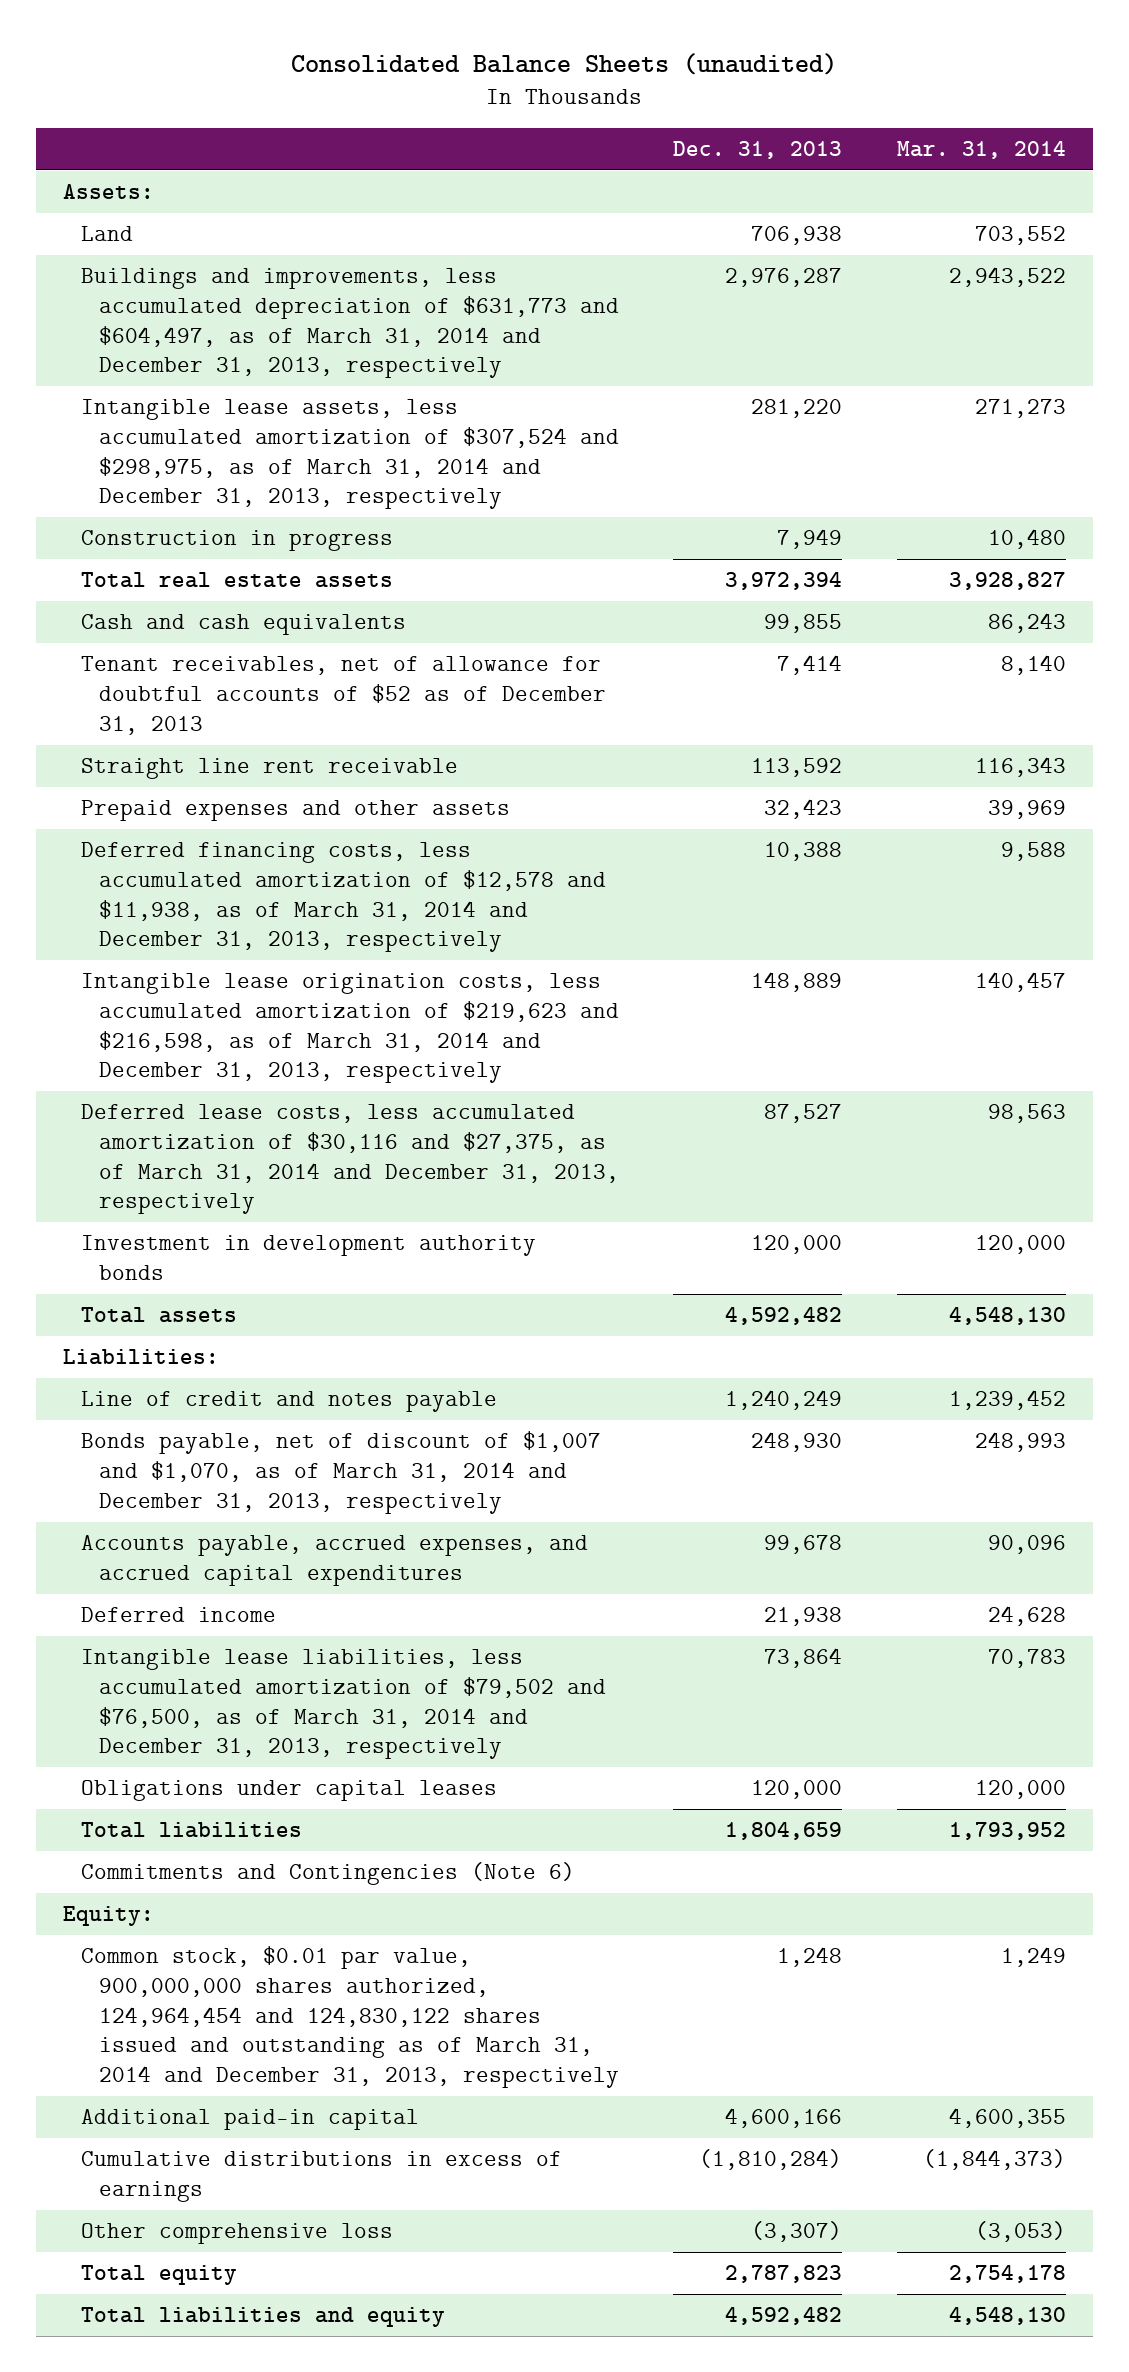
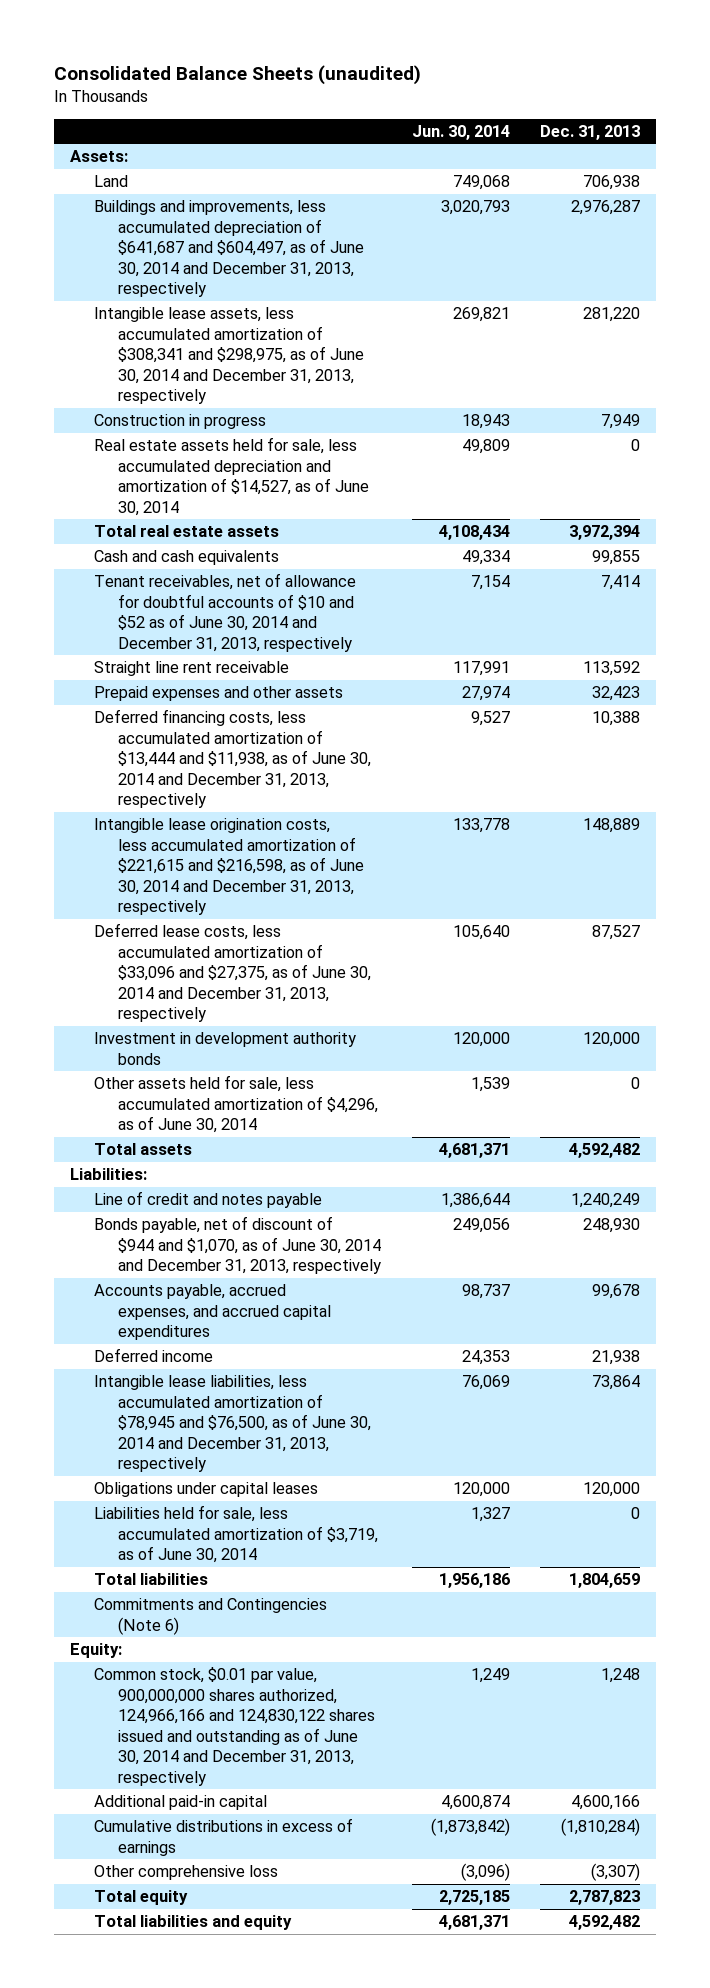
[896,141,1066,160] Mar. 31, 2014 -> none
none -> [411,124,510,140] Jun. 30, 2014
[80,268,619,379] Buildings and improvements, less accumulated depreciation of $631,773 and $604,497, as of March 31, 2014 and December 31, 2013, respectively -> [93,200,365,298] Buildings and improvements, less accumulated depreciation of $641,687 and $604,497, as of June 30, 2014 and December 31, 2013, respectively
[80,399,619,510] Intangible lease assets, less accumulated amortization of $307,524 and $298,975, as of March 31, 2014 and December 31, 2013, respectively -> [93,307,365,405] Intangible lease assets, less accumulated amortization of $308,341 and $298,975, as of June 30, 2014 and December 31, 2013, respectively
none -> [93,437,370,516] Real estate assets held for sale, less accumulated depreciation and amortization of $14,527, as of June 30, 2014
[80,656,606,735] Tenant receivables, net of allowance for doubtful accounts of $52 as of December 31, 2013 -> [93,573,356,652] Tenant receivables, net of allowance for doubtful accounts of $10 and $52 as of June 30, 2014 and December 31, 2013, respectively
[80,842,606,953] Deferred financing costs, less accumulated amortization of $12,578 and $11,938, as of March 31, 2014 and December 31, 2013, respectively -> [93,709,372,809] Deferred financing costs, less accumulated amortization of $13,444 and $11,938, as of June 30, 2014 and December 31, 2013, respectively
[80,973,619,1084] Intangible lease origination costs, less accumulated amortization of $219,623 and $216,598, as of March 31, 2014 and December 31, 2013, respectively -> [93,818,365,916] Intangible lease origination costs, less accumulated amortization of $221,615 and $216,598, as of June 30, 2014 and December 31, 2013, respectively
[80,1104,619,1215] Deferred lease costs, less accumulated amortization of $30,116 and $27,375, as of March 31, 2014 and December 31, 2013, respectively -> [93,923,372,1023] Deferred lease costs, less accumulated amortization of $33,096 and $27,375, as of June 30, 2014 and December 31, 2013, respectively
none -> [93,1075,379,1134] Other assets held for sale, less accumulated amortization of $4,296, as of June 30, 2014
[80,1431,601,1514] Bonds payable, net of discount of $1,007 and $1,070, as of March 31, 2014 and December 31, 2013, respectively -> [93,1216,382,1275] Bonds payable, net of discount of $944 and $1,070, as of June 30, 2014 and December 31, 2013, respectively
[80,1649,606,1760] Intangible lease liabilities, less accumulated amortization of $79,502 and $76,500, as of March 31, 2014 and December 31, 2013, respectively -> [93,1375,372,1473] Intangible lease liabilities, less accumulated amortization of $78,945 and $76,500, as of June 30, 2014 and December 31, 2013, respectively
none -> [93,1505,379,1564] Liabilities held for sale, less accumulated amortization of $3,719, as of June 30, 2014
[80,1946,619,2089] Common stock, $0.01 par value, 900,000,000 shares authorized, 124,964,454 and 124,830,122 shares issued and outstanding as of March 31, 2014 and December 31, 2013, respectively -> [93,1667,376,1786] Common stock, $0.01 par value, 900,000,000 shares authorized, 124,966,166 and 124,830,122 shares issued and outstanding as of June 30, 2014 and December 31, 2013, respectively

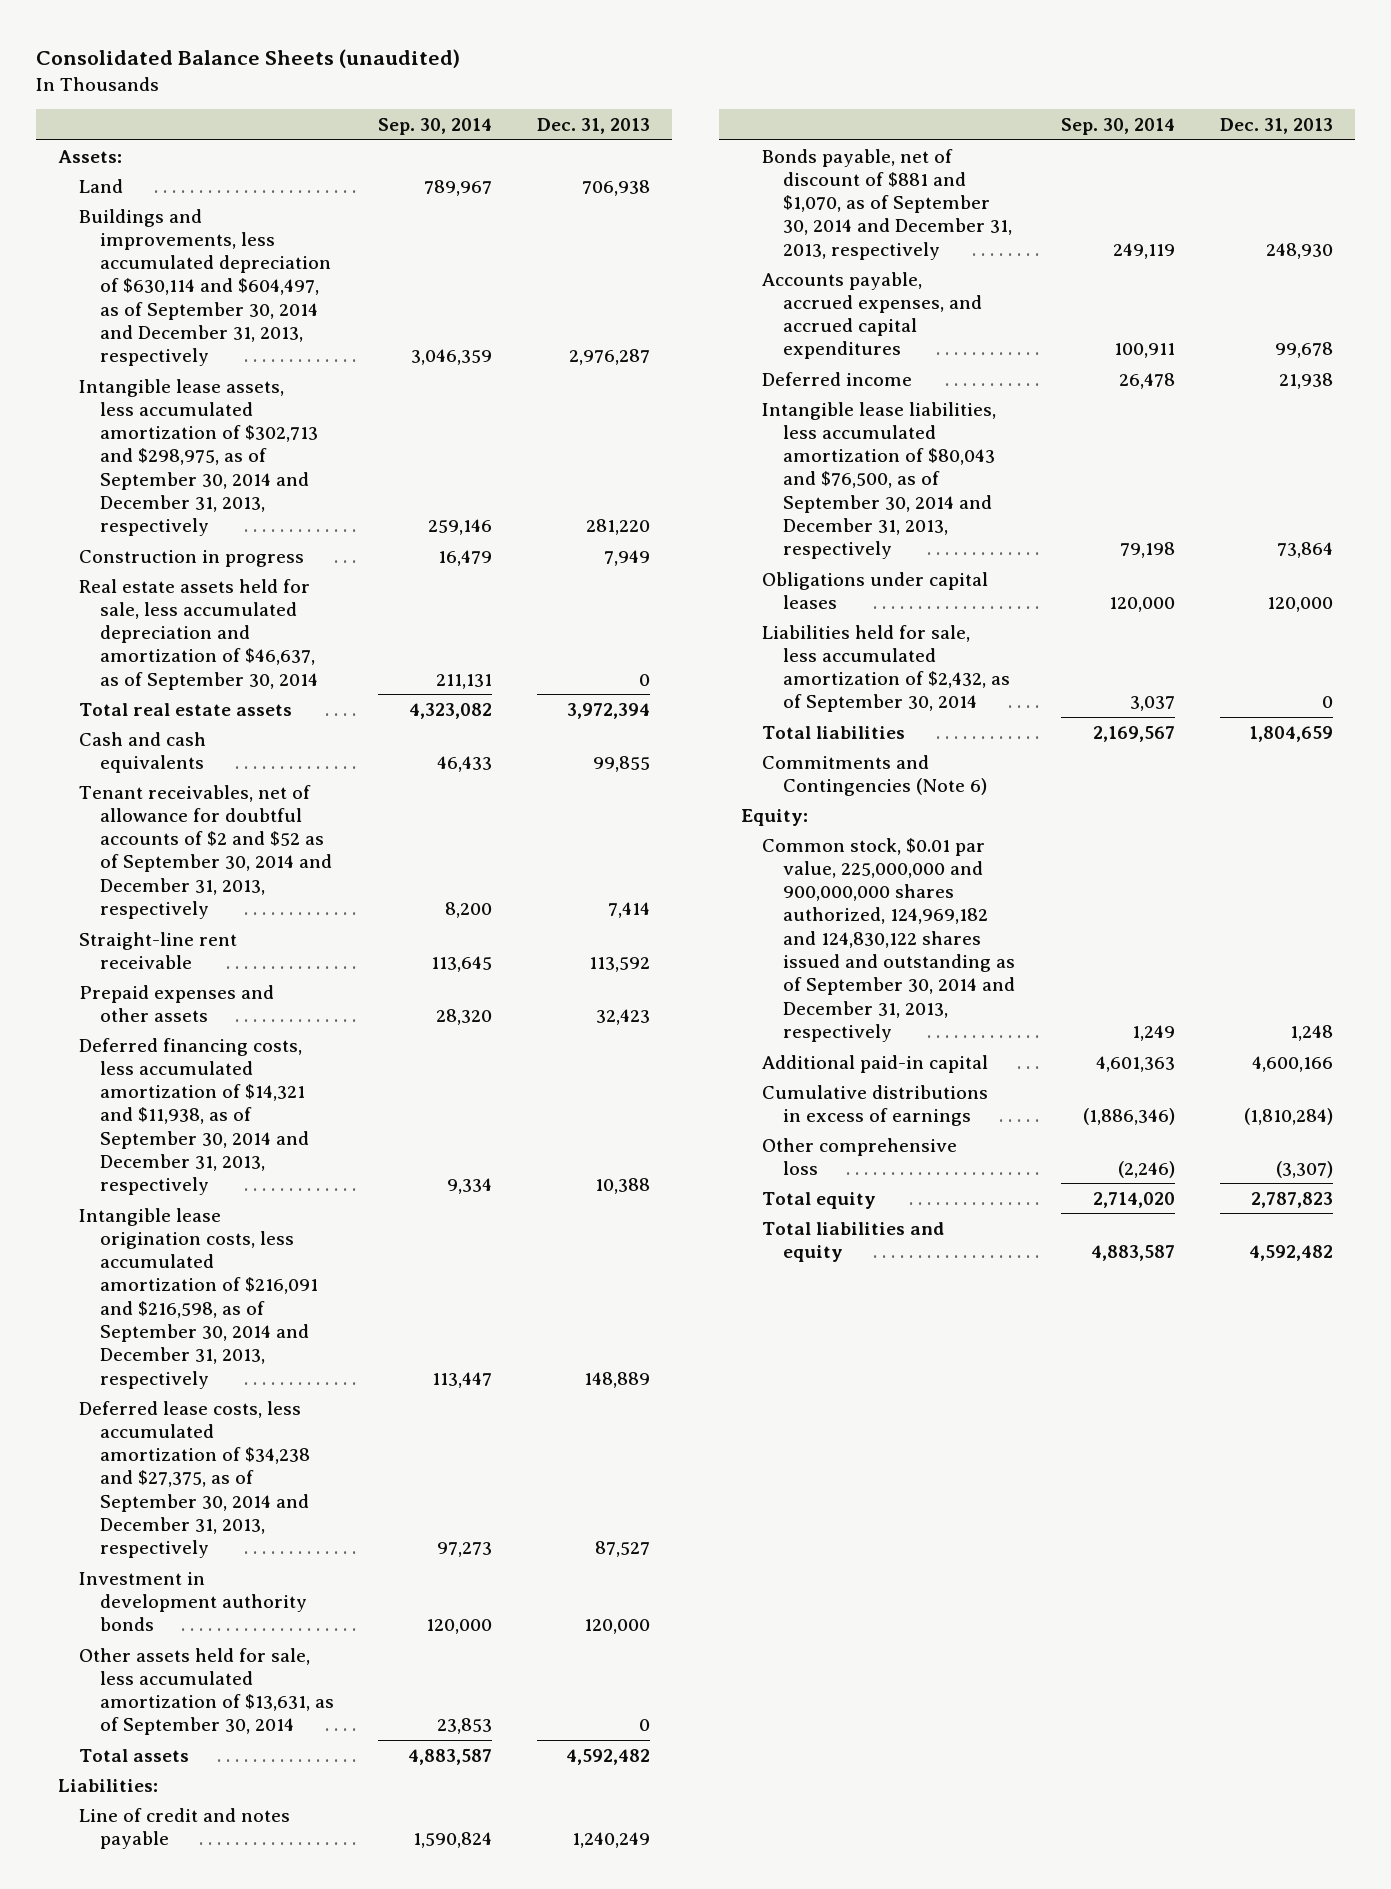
[411,124,510,140] Jun. 30, 2014 -> none
none -> [378,118,493,136] Sep. 30, 2014
[93,200,365,298] Buildings and improvements, less accumulated depreciation of $641,687 and $604,497, as of June 30, 2014 and December 31, 2013, respectively -> [78,208,331,367] Buildings and improvements, less accumulated depreciation of $630,114 and $604,497, as of September 30, 2014 and December 31, 2013, respectively
[93,307,365,405] Intangible lease assets, less accumulated amortization of $308,341 and $298,975, as of June 30, 2014 and December 31, 2013, respectively -> [78,378,318,537] Intangible lease assets, less accumulated amortization of $302,713 and $298,975, as of September 30, 2014 and December 31, 2013, respectively
[93,437,370,516] Real estate assets held for sale, less accumulated depreciation and amortization of $14,527, as of June 30, 2014 -> [78,578,318,690] Real estate assets held for sale, less accumulated depreciation and amortization of $46,637, as of September 30, 2014
[93,573,356,652] Tenant receivables, net of allowance for doubtful accounts of $10 and $52 as of June 30, 2014 and December 31, 2013, respectively -> [78,784,332,920] Tenant receivables, net of allowance for doubtful accounts of $2 and $52 as of September 30, 2014 and December 31, 2013, respectively
[93,661,289,677] Straight line rent receivable -> [78,931,237,969] Straight-line rent receivable
[93,709,372,809] Deferred financing costs, less accumulated amortization of $13,444 and $11,938, as of June 30, 2014 and December 31, 2013, respectively -> [78,1037,309,1196] Deferred financing costs, less accumulated amortization of $14,321 and $11,938, as of September 30, 2014 and December 31, 2013, respectively
[93,818,365,916] Intangible lease origination costs, less accumulated amortization of $221,615 and $216,598, as of June 30, 2014 and December 31, 2013, respectively -> [78,1207,318,1389] Intangible lease origination costs, less accumulated amortization of $216,091 and $216,598, as of September 30, 2014 and December 31, 2013, respectively
[93,923,372,1023] Deferred lease costs, less accumulated amortization of $33,096 and $27,375, as of June 30, 2014 and December 31, 2013, respectively -> [78,1400,310,1559] Deferred lease costs, less accumulated amortization of $34,238 and $27,375, as of September 30, 2014 and December 31, 2013, respectively
[93,1075,379,1134] Other assets held for sale, less accumulated amortization of $4,296, as of June 30, 2014 -> [78,1647,334,1736] Other assets held for sale, less accumulated amortization of $13,631, as of September 30, 2014
[93,1216,382,1275] Bonds payable, net of discount of $944 and $1,070, as of June 30, 2014 and December 31, 2013, respectively -> [761,148,1012,260] Bonds payable, net of discount of $881 and $1,070, as of September 30, 2014 and December 31, 2013, respectively
[93,1375,372,1473] Intangible lease liabilities, less accumulated amortization of $78,945 and $76,500, as of June 30, 2014 and December 31, 2013, respectively -> [761,401,996,560] Intangible lease liabilities, less accumulated amortization of $80,043 and $76,500, as of September 30, 2014 and December 31, 2013, respectively
[93,1505,379,1564] Liabilities held for sale, less accumulated amortization of $3,719, as of June 30, 2014 -> [761,624,1010,713] Liabilities held for sale, less accumulated amortization of $2,432, as of September 30, 2014
[93,1667,376,1786] Common stock, $0.01 par value, 900,000,000 shares authorized, 124,966,166 and 124,830,122 shares issued and outstanding as of June 30, 2014 and December 31, 2013, respectively -> [761,837,1015,1043] Common stock, $0.01 par value, 225,000,000 and 900,000,000 shares authorized, 124,969,182 and 124,830,122 shares issued and outstanding as of September 30, 2014 and December 31, 2013, respectively

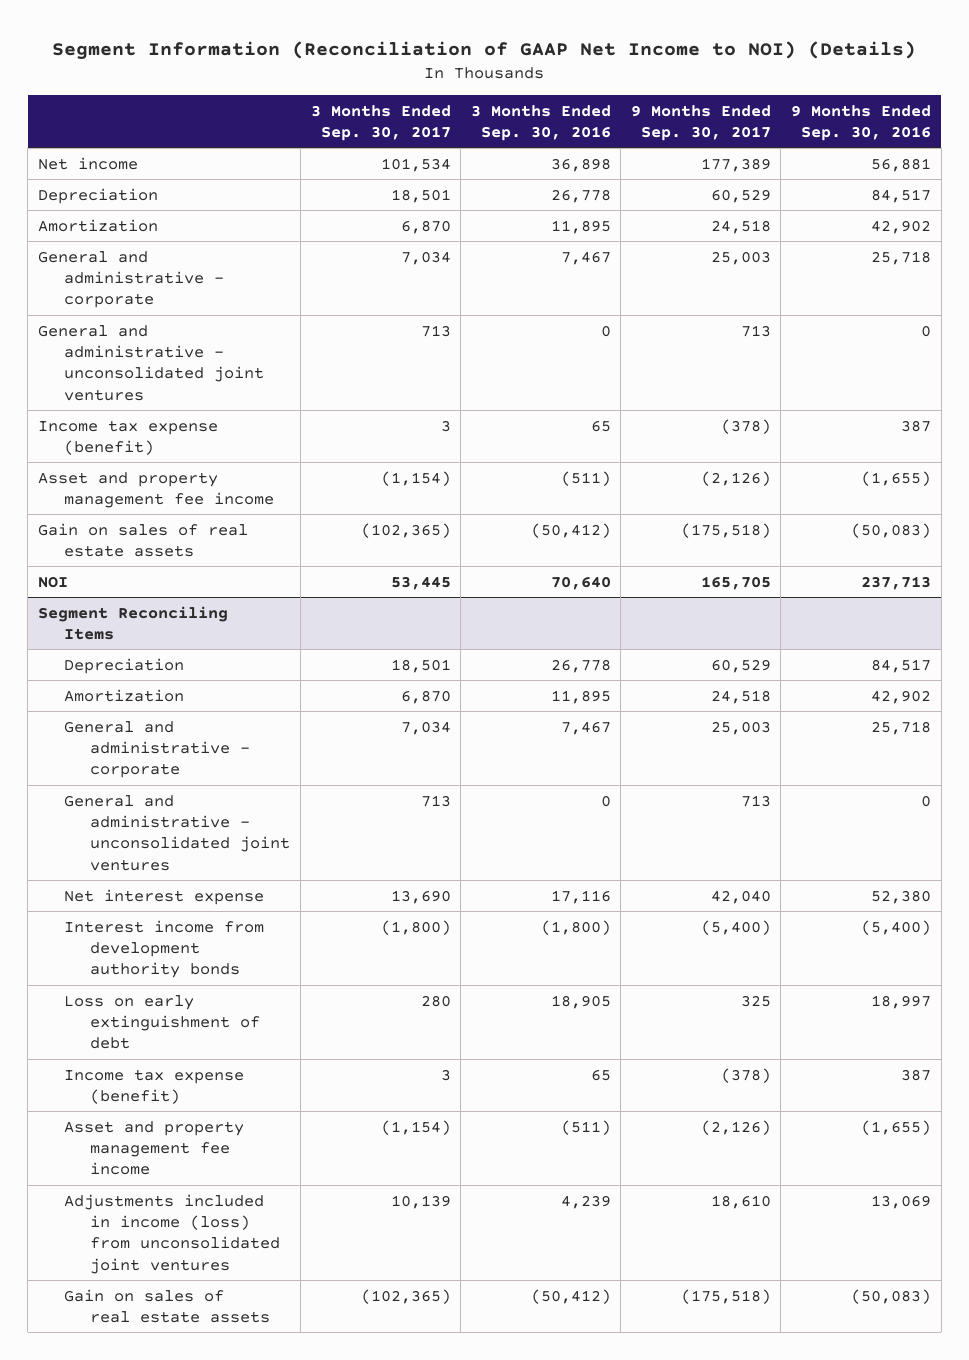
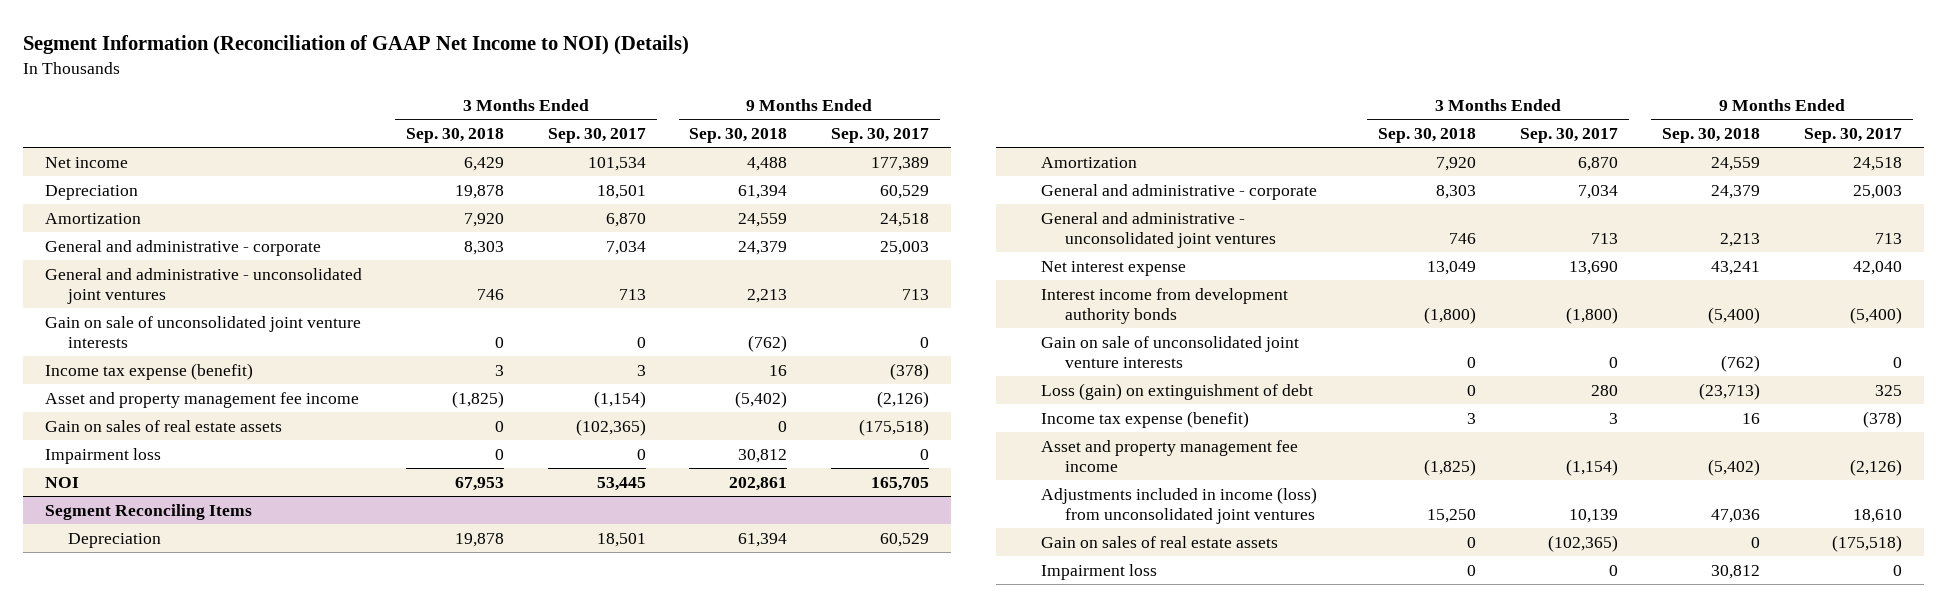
[470,104,611,141] 3 Months Ended Sep. 30, 2016 -> none
[791,104,932,141] 9 Months Ended Sep. 30, 2016 -> none
none -> [405,128,504,144] Sep. 30, 2018
none -> [689,128,788,144] Sep. 30, 2018
none -> [44,315,361,349] Gain on sale of unconsolidated joint venture interests
none -> [44,447,161,464] Impairment loss
none -> [1041,335,1300,369] Gain on sale of unconsolidated joint venture interests
[64,994,261,1050] Loss on early extinguishment of debt -> [1041,382,1314,400] Loss (gain) on extinguishment of debt
none -> [1041,563,1158,580] Impairment loss

